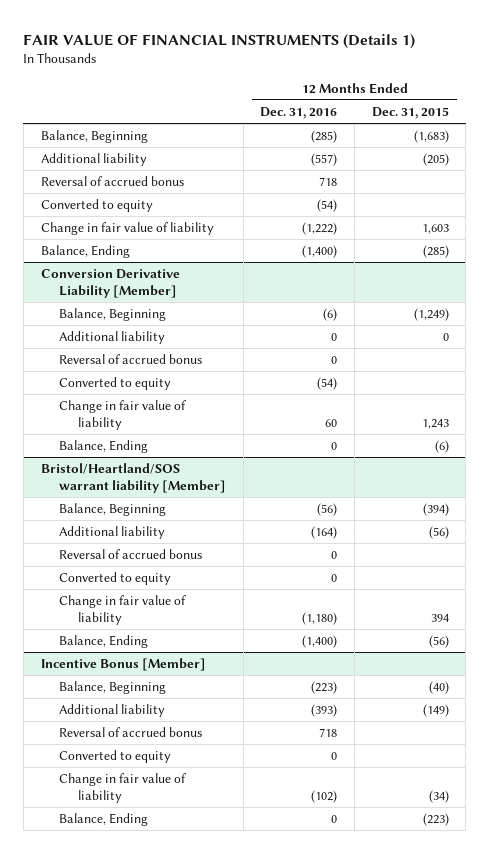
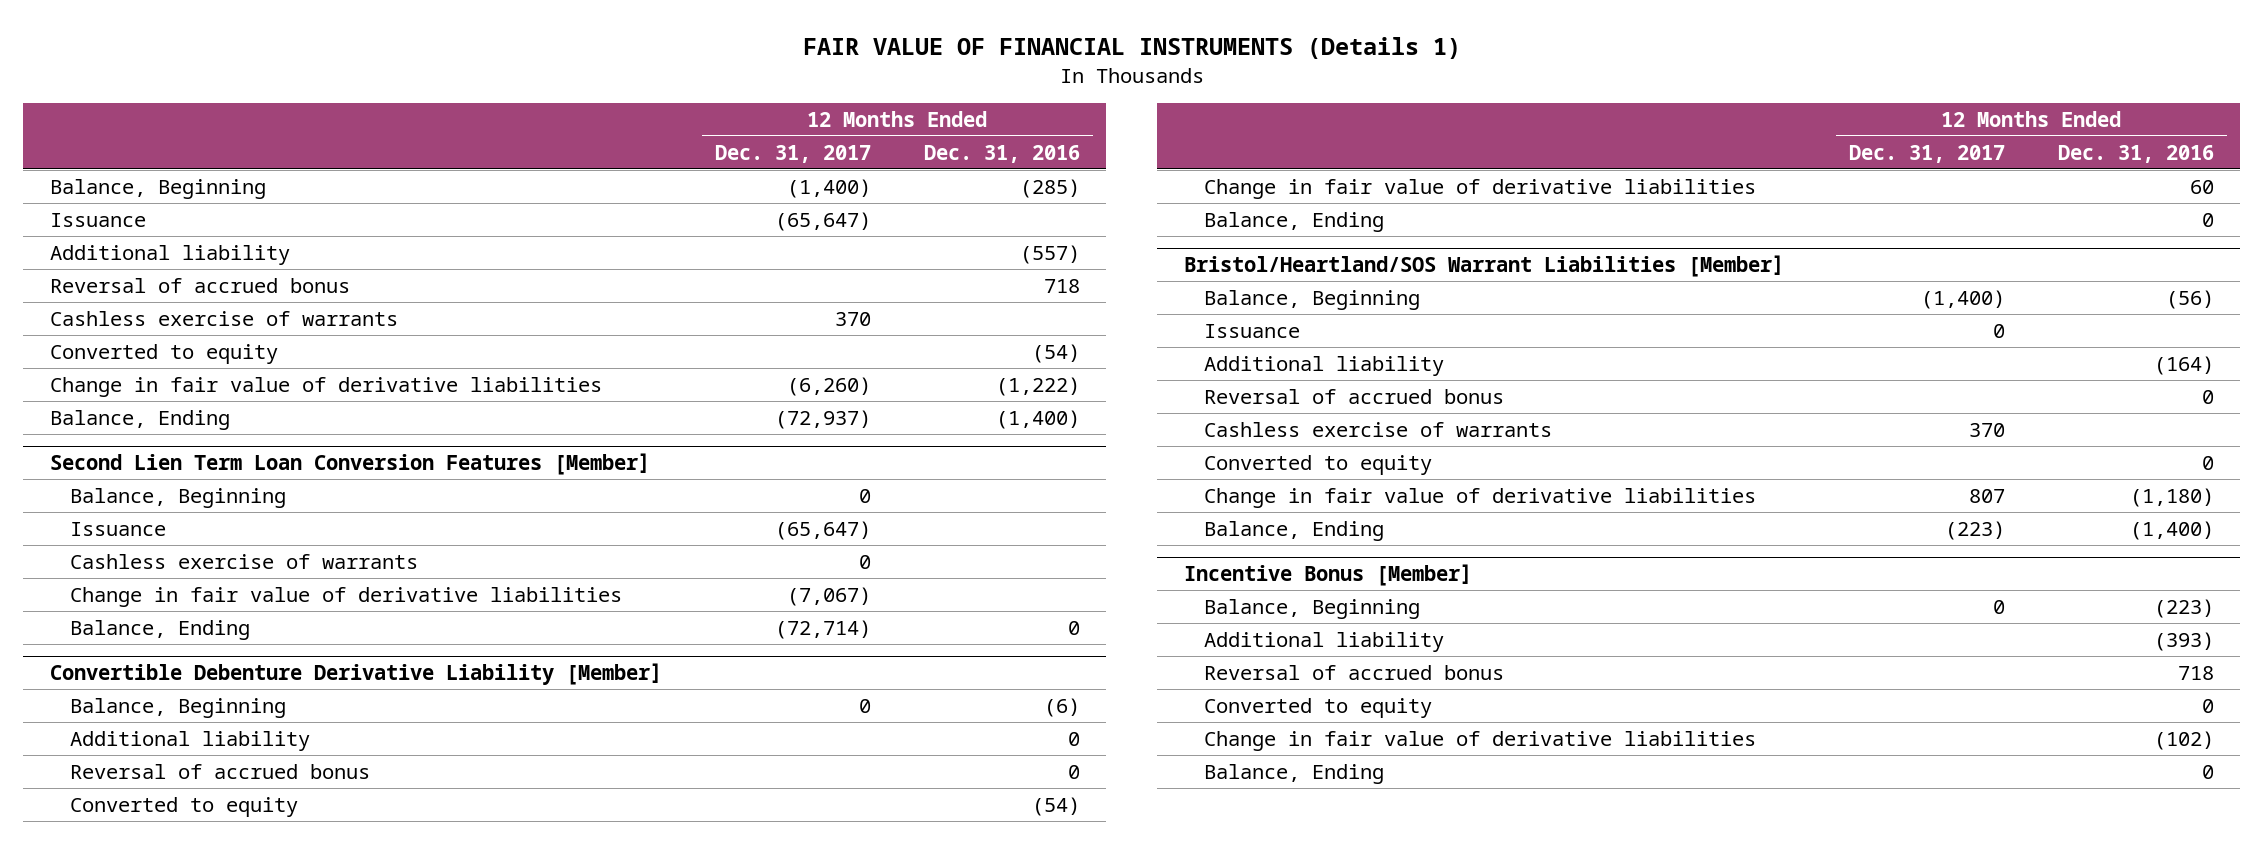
[371,106,449,119] Dec. 31, 2015 -> none
none -> [714,144,871,163] Dec. 31, 2017
none -> [49,212,146,227] Issuance
none -> [49,310,398,326] Cashless exercise of warrants
[40,222,214,236] Change in fair value of liability -> [49,376,602,397] Change in fair value of derivative liabilities
none -> [49,452,650,475] Second Lien Term Loan Conversion Features [Member]
none -> [70,487,287,508] Balance, Beginning
none -> [70,521,167,536] Issuance
none -> [70,553,419,569] Cashless exercise of warrants
none -> [70,586,623,607] Change in fair value of derivative liabilities
none -> [70,619,251,640] Balance, Ending
[40,269,180,299] Conversion Derivative Liability [Member] -> [49,662,662,685] Convertible Debenture Derivative Liability [Member]
[59,400,187,431] Change in fair value of liability -> [1203,178,1756,199] Change in fair value of derivative liabilities
[40,463,227,494] Bristol/Heartland/SOS warrant liability [Member] -> [1183,254,1784,277] Bristol/Heartland/SOS Warrant Liabilities [Member]
none -> [1203,323,1300,338] Issuance
none -> [1203,421,1552,437] Cashless exercise of warrants
[59,595,187,626] Change in fair value of liability -> [1203,487,1756,508] Change in fair value of derivative liabilities
[59,773,187,804] Change in fair value of liability -> [1203,730,1756,751] Change in fair value of derivative liabilities

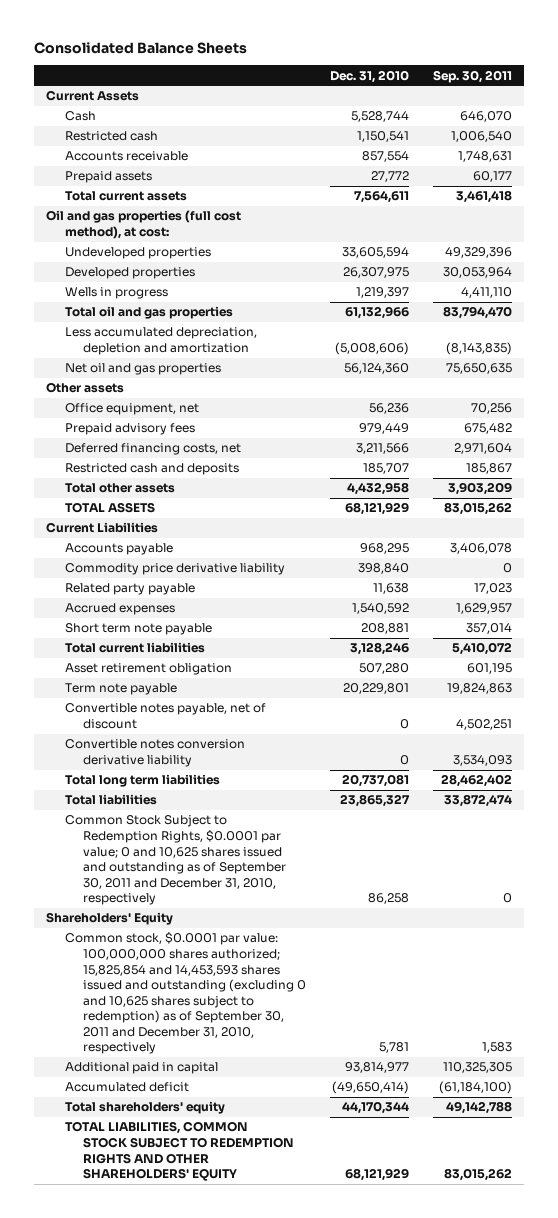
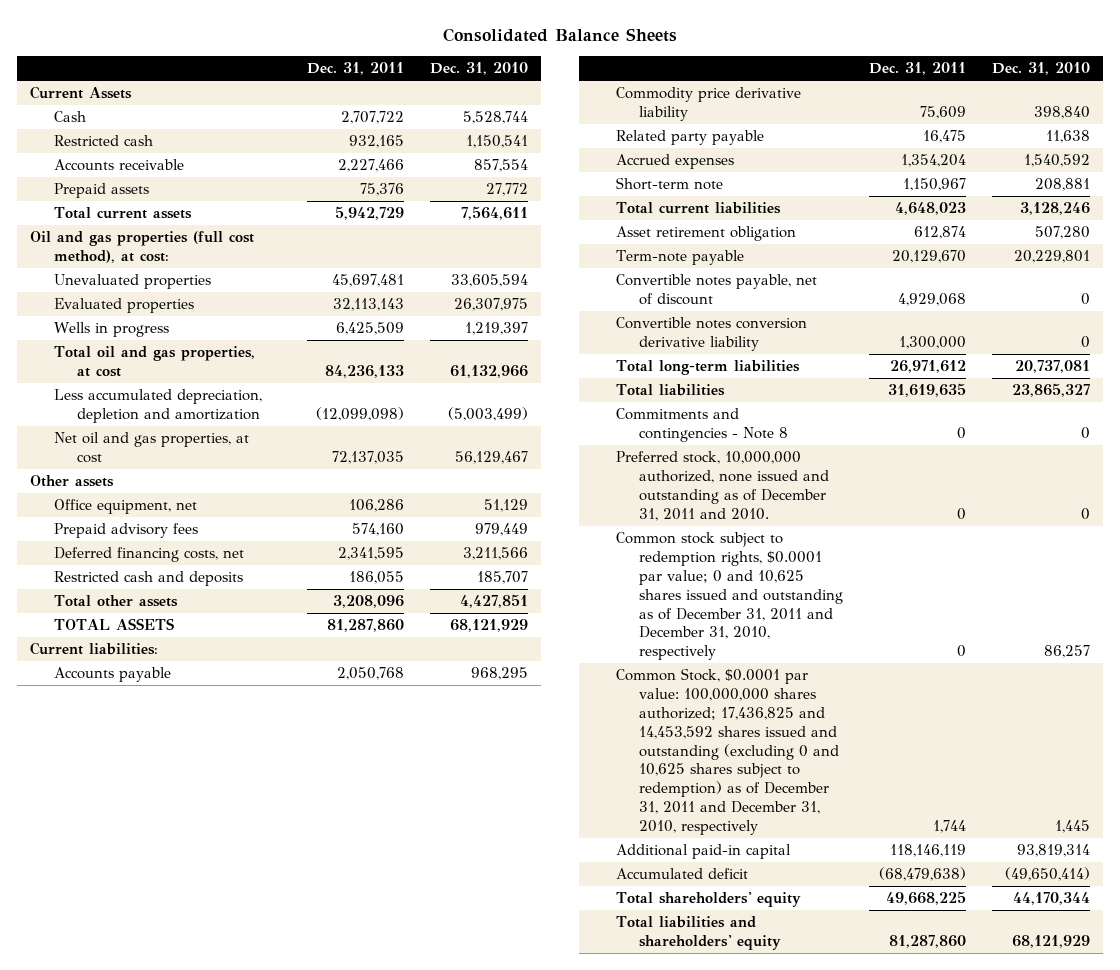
[433,69,513,83] Sep. 30, 2011 -> none
none -> [307,62,405,76] Dec. 31, 2011
[64,247,211,260] Undeveloped properties -> [53,274,211,290] Unevaluated properties
[64,267,195,280] Developed properties -> [53,298,194,314] Evaluated properties
[64,306,233,320] Total oil and gas properties -> [53,346,255,378] Total oil and gas properties, at cost
[335,341,410,355] (5,008,606) -> [448,407,529,422] (5,003,499)
[64,363,221,376] Net oil and gas properties -> [53,432,249,464] Net oil and gas properties, at cost
[344,363,410,375] 56,124,360 -> [455,451,529,465] 56,129,467
[369,403,410,415] 56,236 -> [484,499,529,513] 51,129
[347,482,410,496] 4,432,958 -> [460,594,529,609] 4,427,851
[46,522,159,534] Current Liabilities -> [30,642,159,656] Current liabilities:
[64,623,212,636] Short term note payable -> [615,177,723,191] Short-term note
[64,683,177,696] Term note payable -> [615,250,744,266] Term-note payable
[64,774,220,788] Total long term liabilities -> [615,360,800,376] Total long-term liabilities
[46,912,174,926] Shareholders' Equity -> none
none -> [615,408,788,443] Commitments and contingencies - Note 8
none -> [615,451,829,521] Preferred stock, 10,000,000 authorized, none issued and outstanding as of December 31, 2011 and 2010.
[64,815,287,906] Common Stock Subject to Redemption Rights, $0.0001 par value; 0 and 10,625 shares issued and outstanding as of September 30, 2011 and December 31, 2010, respectively -> [615,532,843,661] Common stock subject to redemption rights, $0.0001 par value; 0 and 10,625 shares issued and outstanding as of December 31, 2011 and December 31, 2010, respectively
[368,893,410,905] 86,258 -> [1044,645,1091,659] 86,257
[64,932,307,1055] Common stock, $0.0001 par value: 100,000,000 shares authorized; 15,825,854 and 14,453,593 shares issued and outstanding (excluding 0 and 10,625 shares subject to redemption) as of September 30, 2011 and December 31, 2010, respectively -> [615,668,839,835] Common Stock, $0.0001 par value: 100,000,000 shares authorized; 17,436,825 and 14,453,592 shares issued and outstanding (excluding 0 and 10,625 shares subject to redemption) as of December 31, 2011 and December 31, 2010, respectively
[379,1042,410,1054] 5,781 -> [1055,819,1091,833] 1,445
[64,1062,218,1075] Additional paid in capital -> [615,844,791,860] Additional paid-in capital
[345,1062,410,1074] 93,814,977 -> [1017,844,1091,858] 93,819,314
[64,1121,295,1182] TOTAL LIABILITIES, COMMON STOCK SUBJECT TO REDEMPTION RIGHTS AND OTHER SHAREHOLDERS' EQUITY -> [615,916,781,951] Total liabilities and shareholders' equity

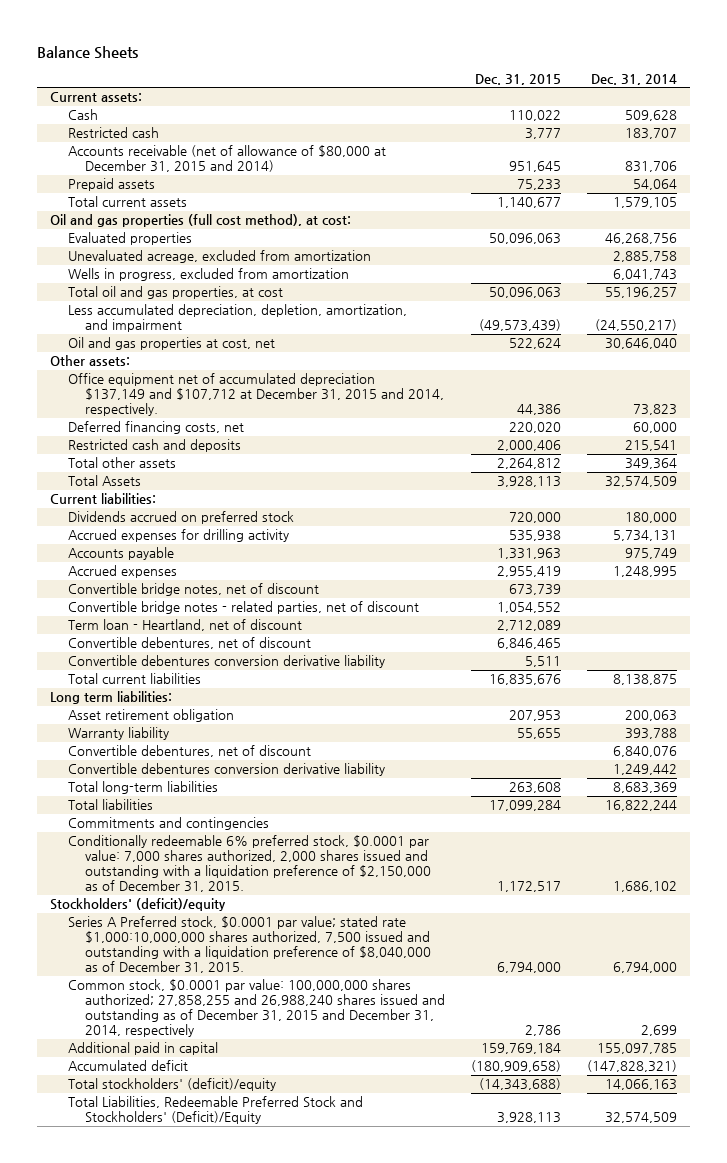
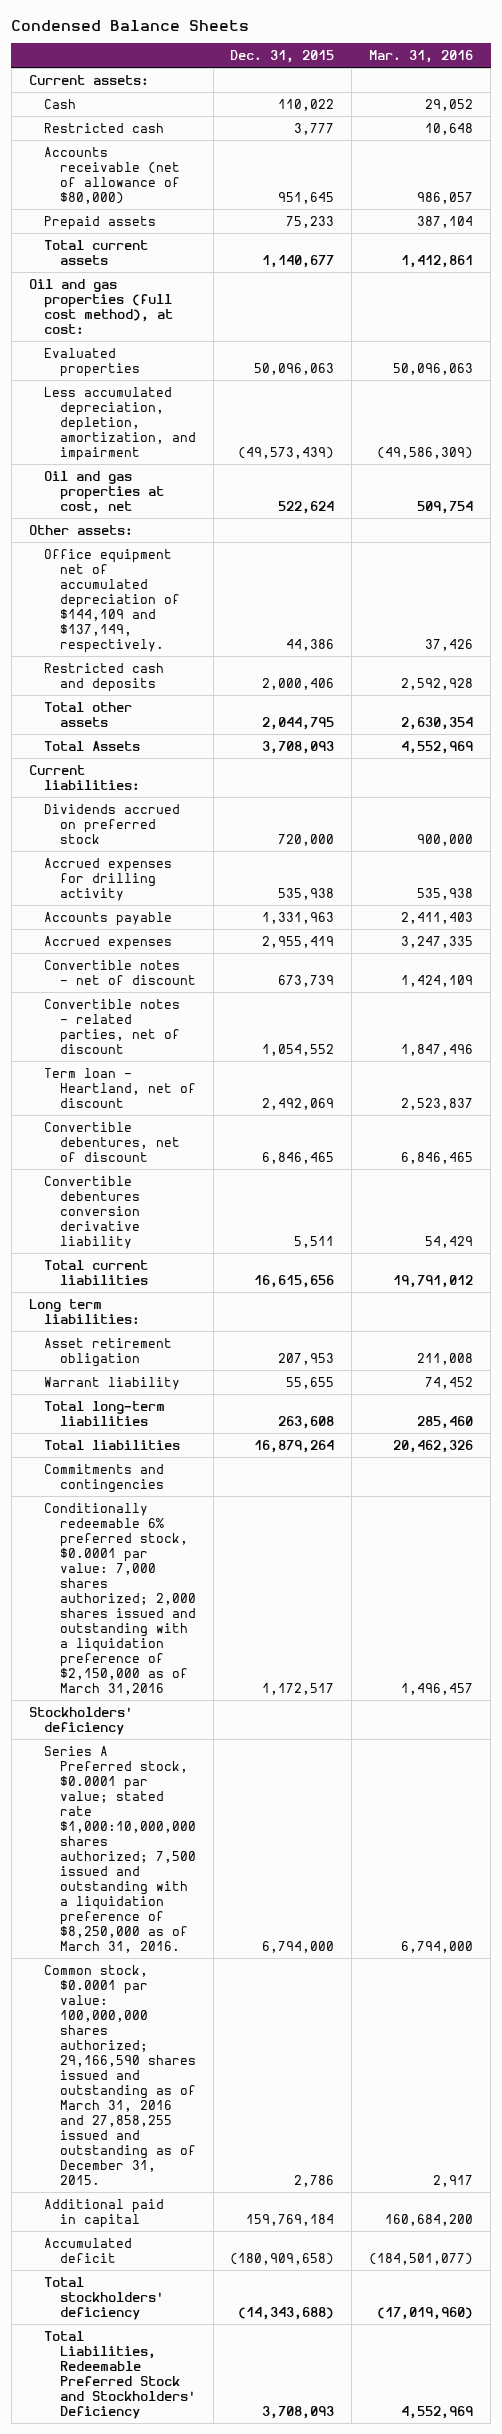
[36,45,138,59] Balance Sheets -> [11,19,250,31] Condensed Balance Sheets
[590,73,677,85] Dec. 31, 2014 -> none
none -> [369,49,474,63] Mar. 31, 2016
[67,145,386,173] Accounts receivable (net of allowance of $80,000 at December 31, 2015 and 2014) -> [44,146,180,204] Accounts receivable (net of allowance of $80,000)
[67,250,371,264] Unevaluated acreage, excluded from amortization -> none
[67,268,349,282] Wells in progress, excluded from amortization -> none
[67,286,283,300] Total oil and gas properties, at cost -> none
[67,421,244,435] Deferred financing costs, net -> none
[67,373,445,417] Office equipment net of accumulated depreciation $137,149 and $107,712 at December 31, 2015 and 2014, respectively. -> [44,548,180,653] Office equipment net of accumulated depreciation of $144,109 and $137,149, respectively.
[497,458,562,470] 2,264,812 -> [262,716,335,730] 2,044,795
[497,476,562,488] 3,928,113 -> [262,740,335,754] 3,708,093
[67,583,319,597] Convertible bridge notes, net of discount -> [44,959,196,985] Convertible notes - net of discount
[67,601,419,615] Convertible bridge notes - related parties, net of discount -> [44,998,181,1054] Convertible notes - related parties, net of discount
[497,620,562,632] 2,712,089 -> [262,1097,335,1110] 2,492,069
[489,674,562,686] 16,835,676 -> [254,1274,335,1288] 16,615,656
[67,745,311,758] Convertible debentures, net of discount -> none
[67,763,385,777] Convertible debentures conversion derivative liability -> none
[67,727,169,741] Warranty liability -> [44,1376,181,1390] Warrant liability
[489,800,562,812] 17,099,284 -> [254,1439,335,1453] 16,879,264
[67,835,432,893] Conditionally redeemable 6% preferred stock, $0.0001 par value: 7,000 shares authorized, 2,000 shares issued and outstanding with a liquidation preference of $2,150,000 as of December 31, 2015. -> [44,1502,196,1696] Conditionally redeemable 6% preferred stock, $0.0001 par value: 7,000 shares authorized; 2,000 shares issued and outstanding with a liquidation preference of $2,150,000 as of March 31,2016
[49,898,226,912] Stockholders' (deficit)/equity -> [28,1706,133,1735] Stockholders' deficiency
[67,916,432,974] Series A Preferred stock, $0.0001 par value; stated rate $1,000:10,000,000 shares authorized, 7,500 issued and outstanding with a liquidation preference of $8,040,000 as of December 31, 2015. -> [44,1745,196,1954] Series A Preferred stock, $0.0001 par value; stated rate $1,000:10,000,000 shares authorized; 7,500 issued and outstanding with a liquidation preference of $8,250,000 as of March 31, 2016.
[67,979,446,1038] Common stock, $0.0001 par value: 100,000,000 shares authorized; 27,858,255 and 26,988,240 shares issued and outstanding as of December 31, 2015 and December 31, 2014, respectively -> [44,1964,196,2186] Common stock, $0.0001 par value: 100,000,000 shares authorized; 29,166,590 shares issued and outstanding as of March 31, 2016 and 27,858,255 issued and outstanding as of December 31, 2015.
[67,1078,276,1092] Total stockholders' (deficit)/equity -> [44,2276,164,2320] Total stockholders' deficiency
[67,1096,363,1125] Total Liabilities, Redeemable Preferred Stock and Stockholders' (Deficit)/Equity -> [44,2330,196,2419] Total Liabilities, Redeemable Preferred Stock and Stockholders' Deficiency
[497,1112,562,1124] 3,928,113 -> [262,2405,335,2419] 3,708,093

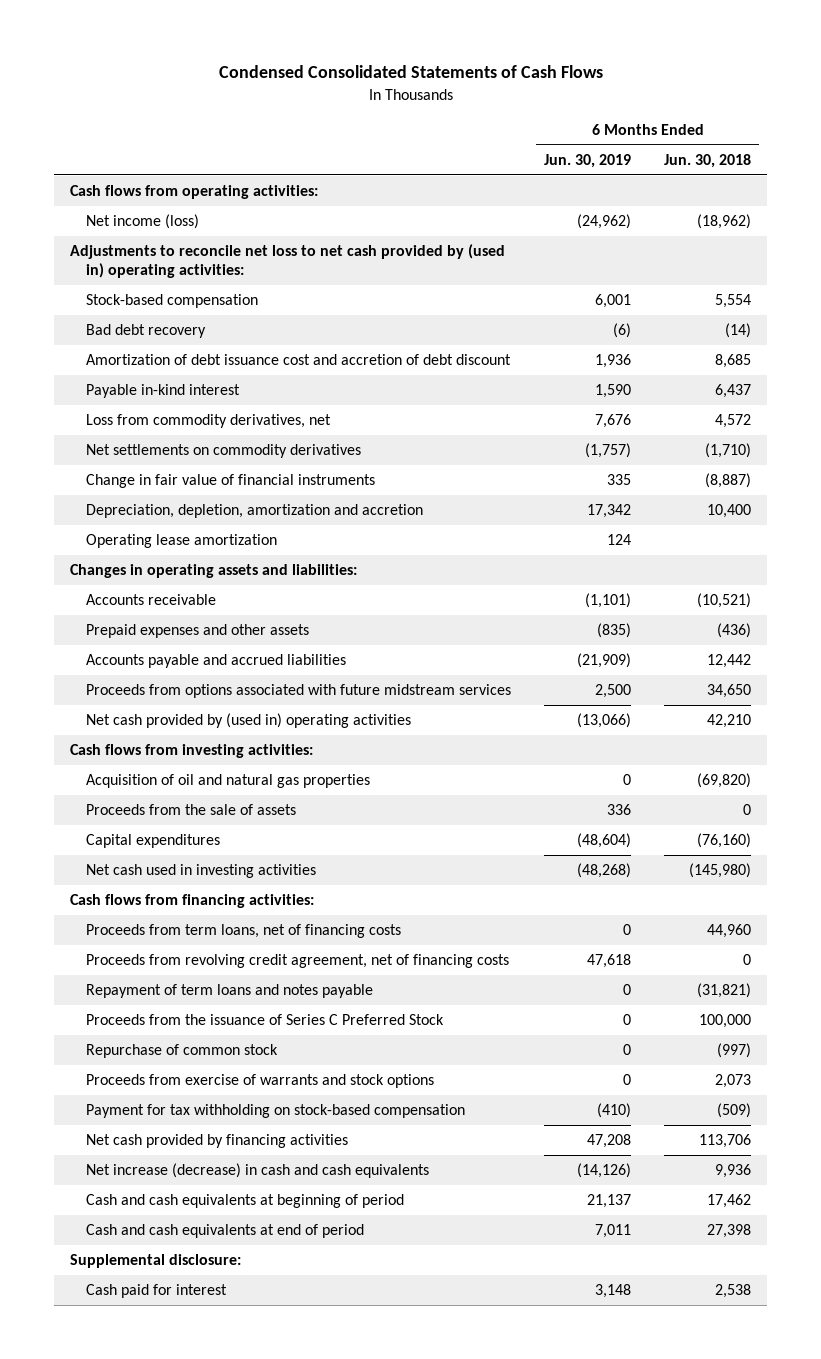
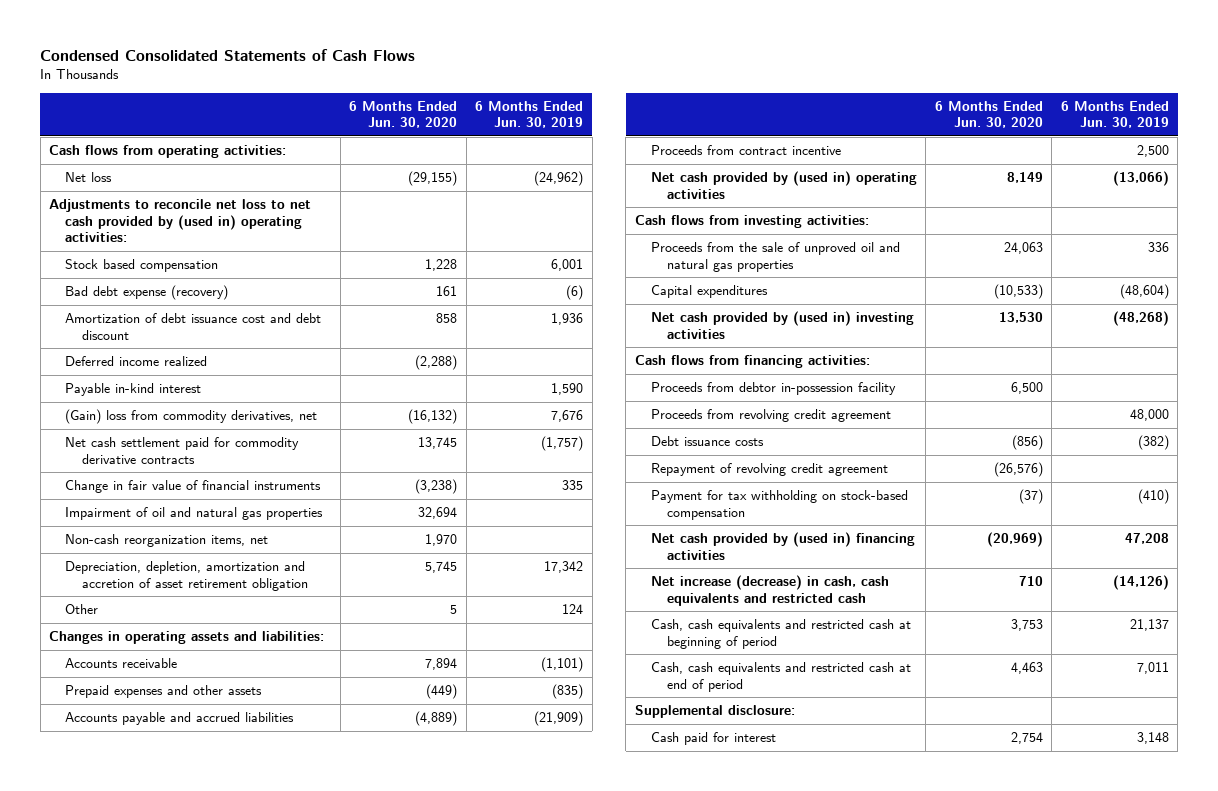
[663,153,751,168] Jun. 30, 2018 -> none
none -> [349,100,458,129] 6 Months Ended Jun. 30, 2020
[86,213,200,229] Net income (loss) -> [65,172,113,183] Net loss
[86,293,259,308] Stock-based compensation -> [65,259,219,273] Stock based compensation
[86,323,207,338] Bad debt recovery -> [65,285,229,301] Bad debt expense (recovery)
[86,353,512,365] Amortization of debt issuance cost and accretion of debt discount -> [65,313,322,340] Amortization of debt issuance cost and debt discount
none -> [65,356,208,367] Deferred income realized
[86,413,332,428] Loss from commodity derivatives, net -> [65,409,318,425] (Gain) loss from commodity derivatives, net
[86,443,362,458] Net settlements on commodity derivatives -> [65,437,300,464] Net cash settlement paid for commodity derivative contracts
none -> [65,507,324,521] Impairment of oil and natural gas properties
none -> [65,534,269,548] Non-cash reorganization items, net
[86,503,424,518] Depreciation, depletion, amortization and accretion -> [65,561,308,591] Depreciation, depletion, amortization and accretion of asset retirement obligation
[86,533,278,548] Operating lease amortization -> [65,604,99,615] Other
[86,683,512,698] Proceeds from options associated with future midstream services -> [651,145,842,156] Proceeds from contract incentive
[86,773,371,788] Acquisition of oil and natural gas properties -> none
[86,803,297,815] Proceeds from the sale of assets -> [651,242,901,272] Proceeds from the sale of unproved oil and natural gas properties
[86,863,317,878] Net cash used in investing activities -> [651,311,915,339] Net cash provided by (used in) investing activities
[86,923,402,938] Proceeds from term loans, net of financing costs -> none
[86,983,374,998] Repayment of term loans and notes payable -> none
[86,1013,445,1025] Proceeds from the issuance of Series C Preferred Stock -> none
[86,1043,279,1058] Repurchase of common stock -> none
[86,1073,435,1088] Proceeds from exercise of warrants and stock options -> none
none -> [651,382,897,396] Proceeds from debtor in-possession facility
[86,953,510,968] Proceeds from revolving credit agreement, net of financing costs -> [651,409,892,423] Proceeds from revolving credit agreement
[587,953,632,968] 47,618 -> [1129,409,1169,422] 48,000
none -> [651,436,765,447] Debt issuance costs
none -> [651,463,889,477] Repayment of revolving credit agreement
[86,1133,349,1148] Net cash provided by financing activities -> [651,532,916,560] Net cash provided by (used in) financing activities
[86,1162,430,1178] Net increase (decrease) in cash and cash equivalents -> [651,575,890,606] Net increase (decrease) in cash, cash equivalents and restricted cash
[86,1193,405,1208] Cash and cash equivalents at beginning of period -> [651,619,912,649] Cash, cash equivalents and restricted cash at beginning of period
[86,1223,365,1238] Cash and cash equivalents at end of period -> [651,662,912,692] Cash, cash equivalents and restricted cash at end of period

